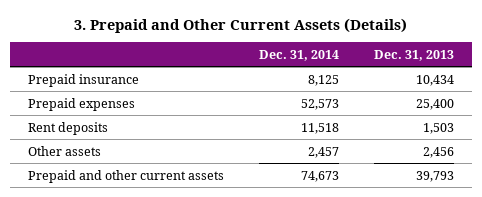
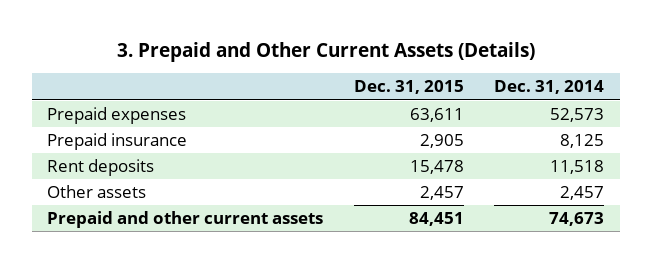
[374,49,455,61] Dec. 31, 2013 -> none
none -> [353,80,464,95] Dec. 31, 2015
[27,73,139,87] Prepaid insurance -> [46,132,187,150] Prepaid insurance

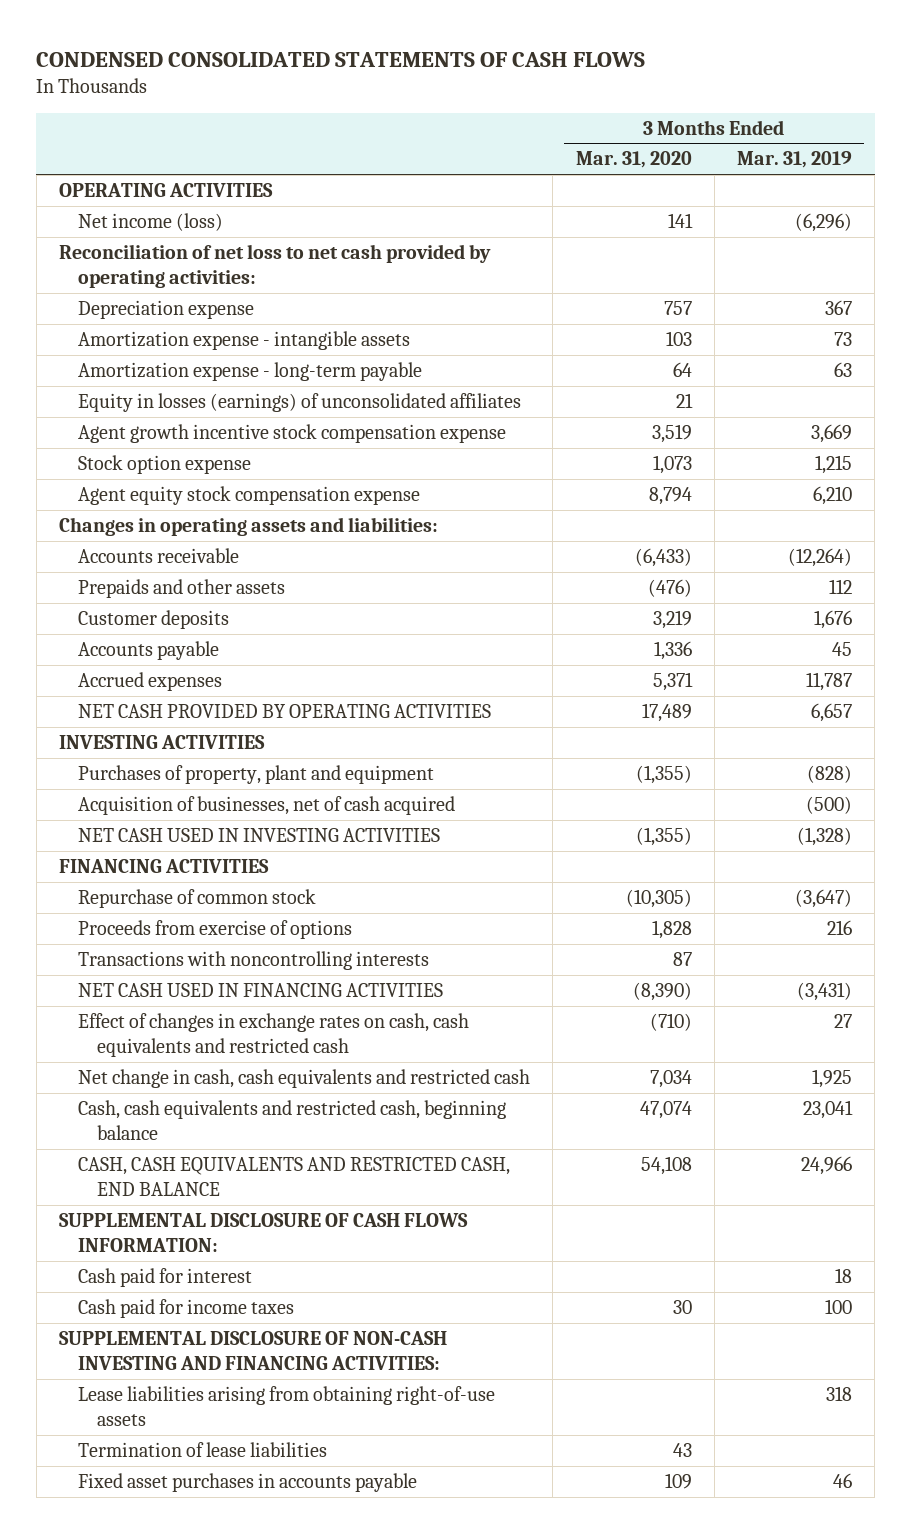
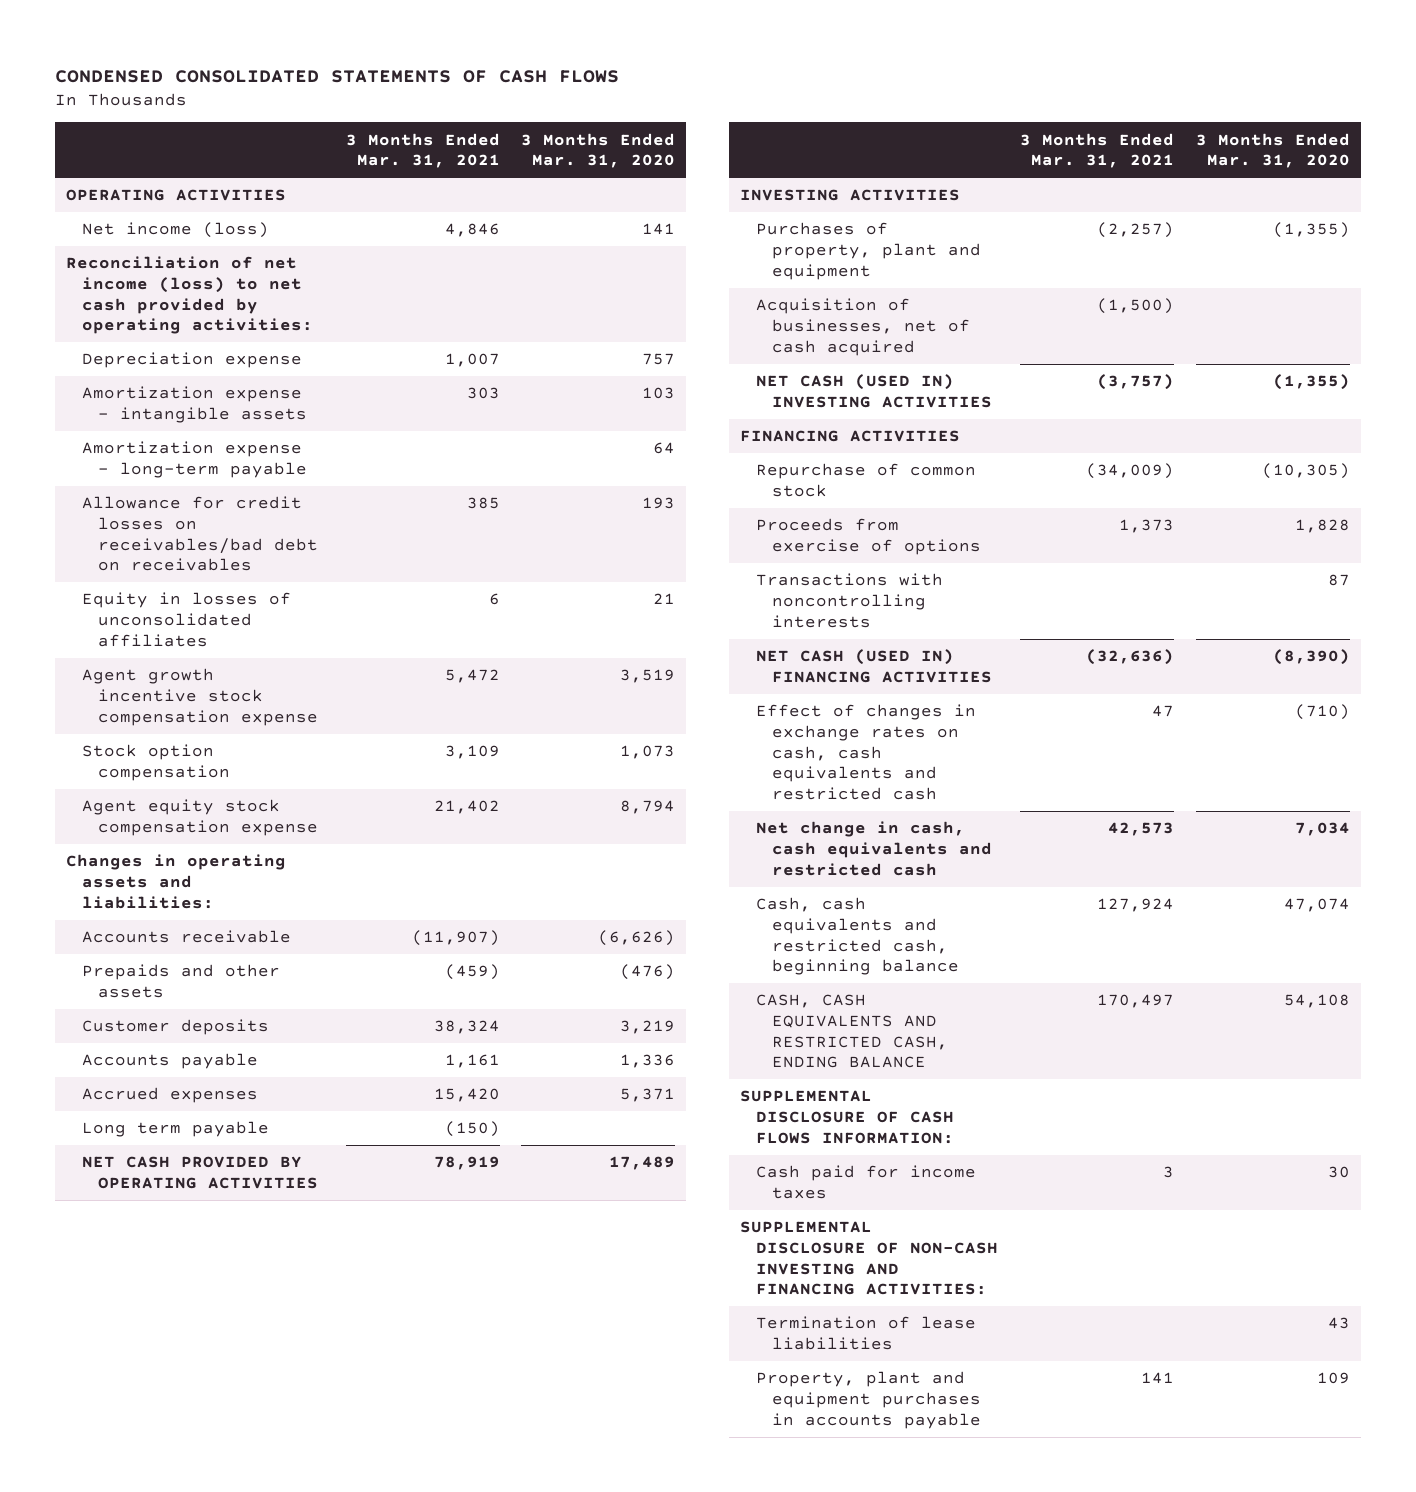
[737,151,853,169] Mar. 31, 2019 -> none
none -> [345,132,500,169] 3 Months Ended Mar. 31, 2021
[59,244,492,289] Reconciliation of net loss to net cash provided by operating activities: -> [65,256,313,335] Reconciliation of net income (loss) to net cash provided by operating activities:
none -> [81,496,318,572] Allowance for credit losses on receivables/bad debt on receivables
[78,393,522,413] Equity in losses (earnings) of unconsolidated affiliates -> [81,592,291,647] Equity in losses of unconsolidated affiliates
[78,455,252,475] Stock option expense -> [81,744,230,781] Stock option compensation
[634,548,692,568] (6,433) -> [598,930,676,947] (6,626)
none -> [81,1121,269,1138] Long term payable
[78,828,441,843] NET CASH USED IN INVESTING ACTIVITIES -> [756,374,993,408] NET CASH (USED IN) INVESTING ACTIVITIES
[78,983,444,998] NET CASH USED IN FINANCING ACTIVITIES -> [756,649,993,683] NET CASH (USED IN) FINANCING ACTIVITIES
[78,1157,511,1197] CASH, CASH EQUIVALENTS AND RESTRICTED CASH, END BALANCE -> [756,994,949,1069] CASH, CASH EQUIVALENTS AND RESTRICTED CASH, ENDING BALANCE
[78,1268,253,1288] Cash paid for interest -> none
[78,1386,496,1427] Lease liabilities arising from obtaining right-of-use assets -> none
[78,1473,418,1493] Fixed asset purchases in accounts payable -> none
none -> [756,1371,982,1429] Property, plant and equipment purchases in accounts payable

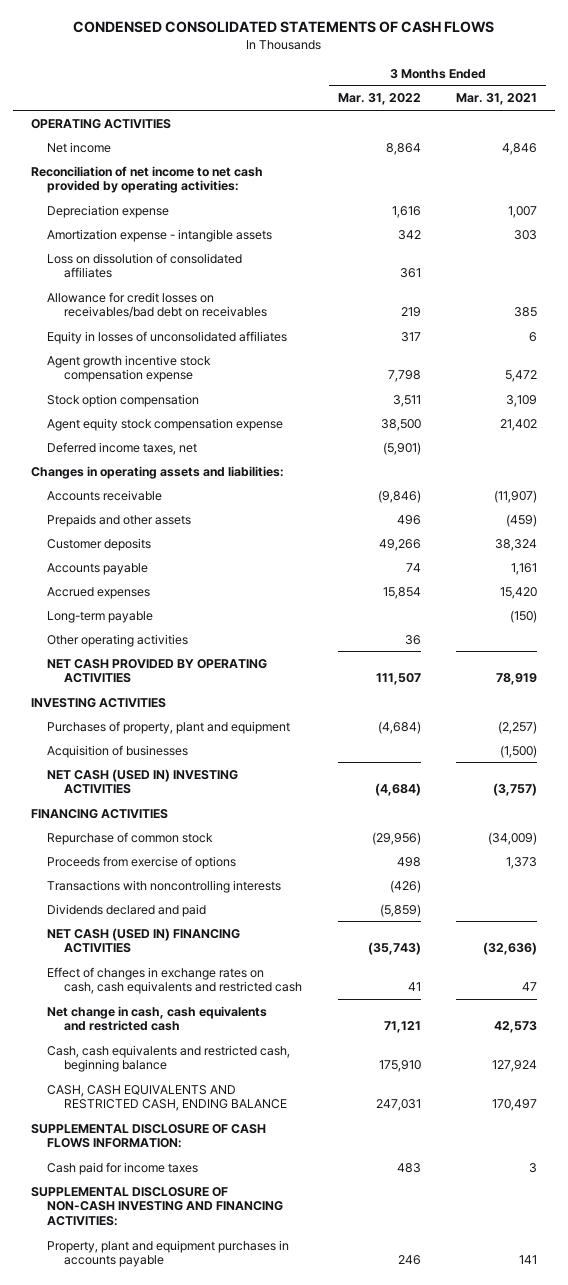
[521,132,676,169] 3 Months Ended Mar. 31, 2020 -> none
none -> [337,93,421,106] Mar. 31, 2022
[81,222,269,239] Net income (loss) -> [47,141,112,153] Net income
[65,256,313,335] Reconciliation of net income (loss) to net cash provided by operating activities: -> [30,165,263,194] Reconciliation of net income to net cash provided by operating activities:
[81,441,307,478] Amortization expense - long-term payable -> none
none -> [47,252,243,279] Loss on dissolution of consolidated affiliates
none -> [47,441,198,455] Deferred income taxes, net
[81,1121,269,1138] Long term payable -> [47,610,154,623] Long-term payable
none -> [47,633,189,647] Other operating activities
[756,298,971,356] Acquisition of businesses, net of cash acquired -> [47,744,189,758] Acquisition of businesses
none -> [47,903,207,917] Dividends declared and paid
[756,1316,977,1350] Termination of lease liabilities -> none

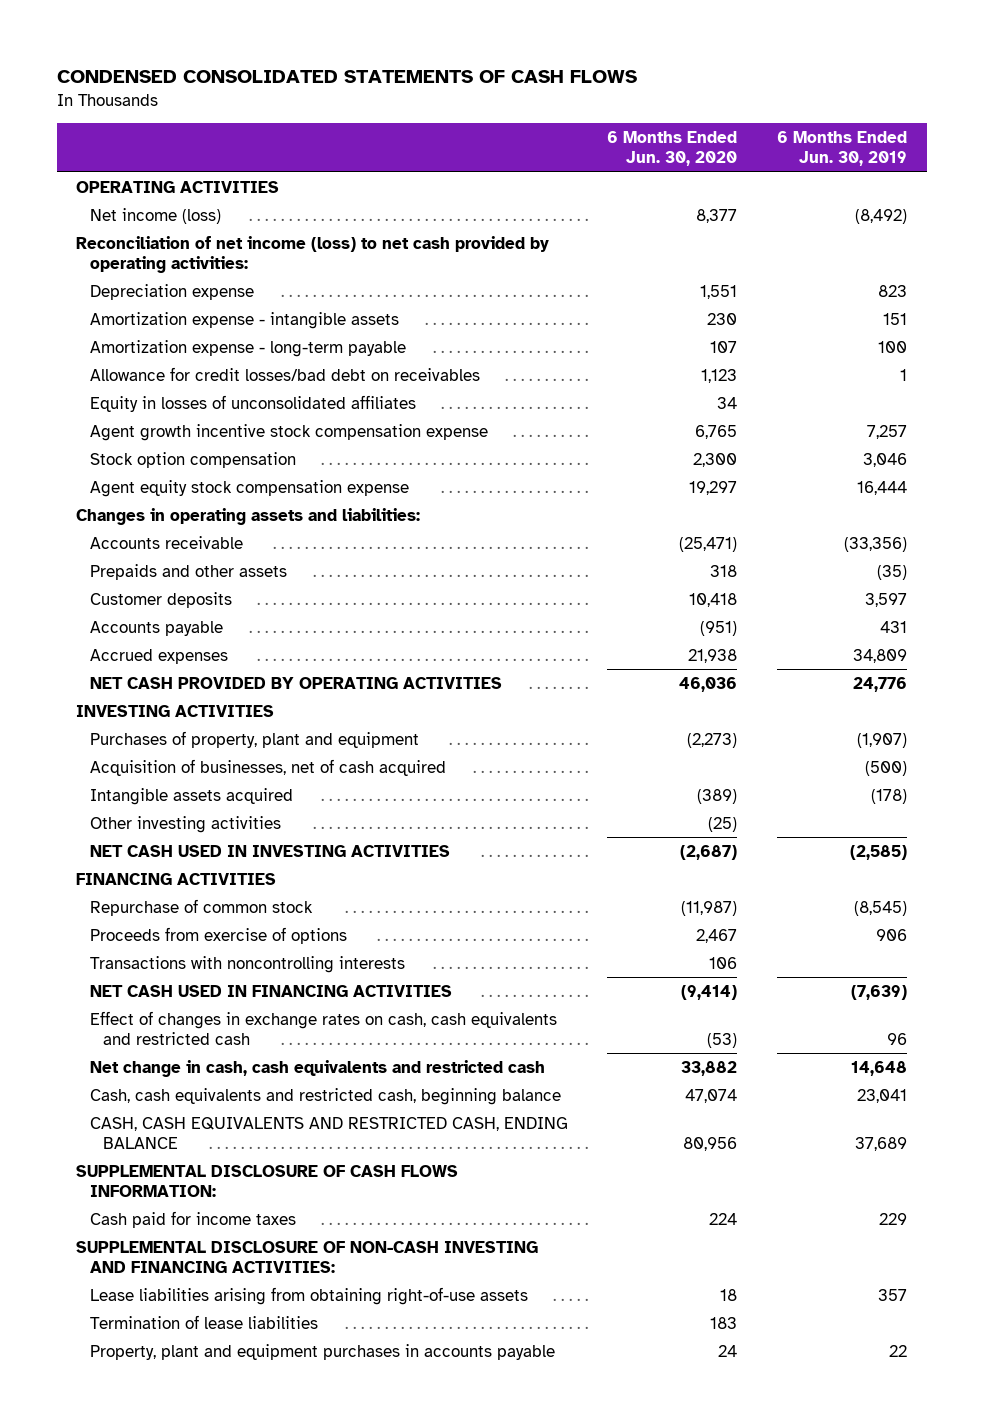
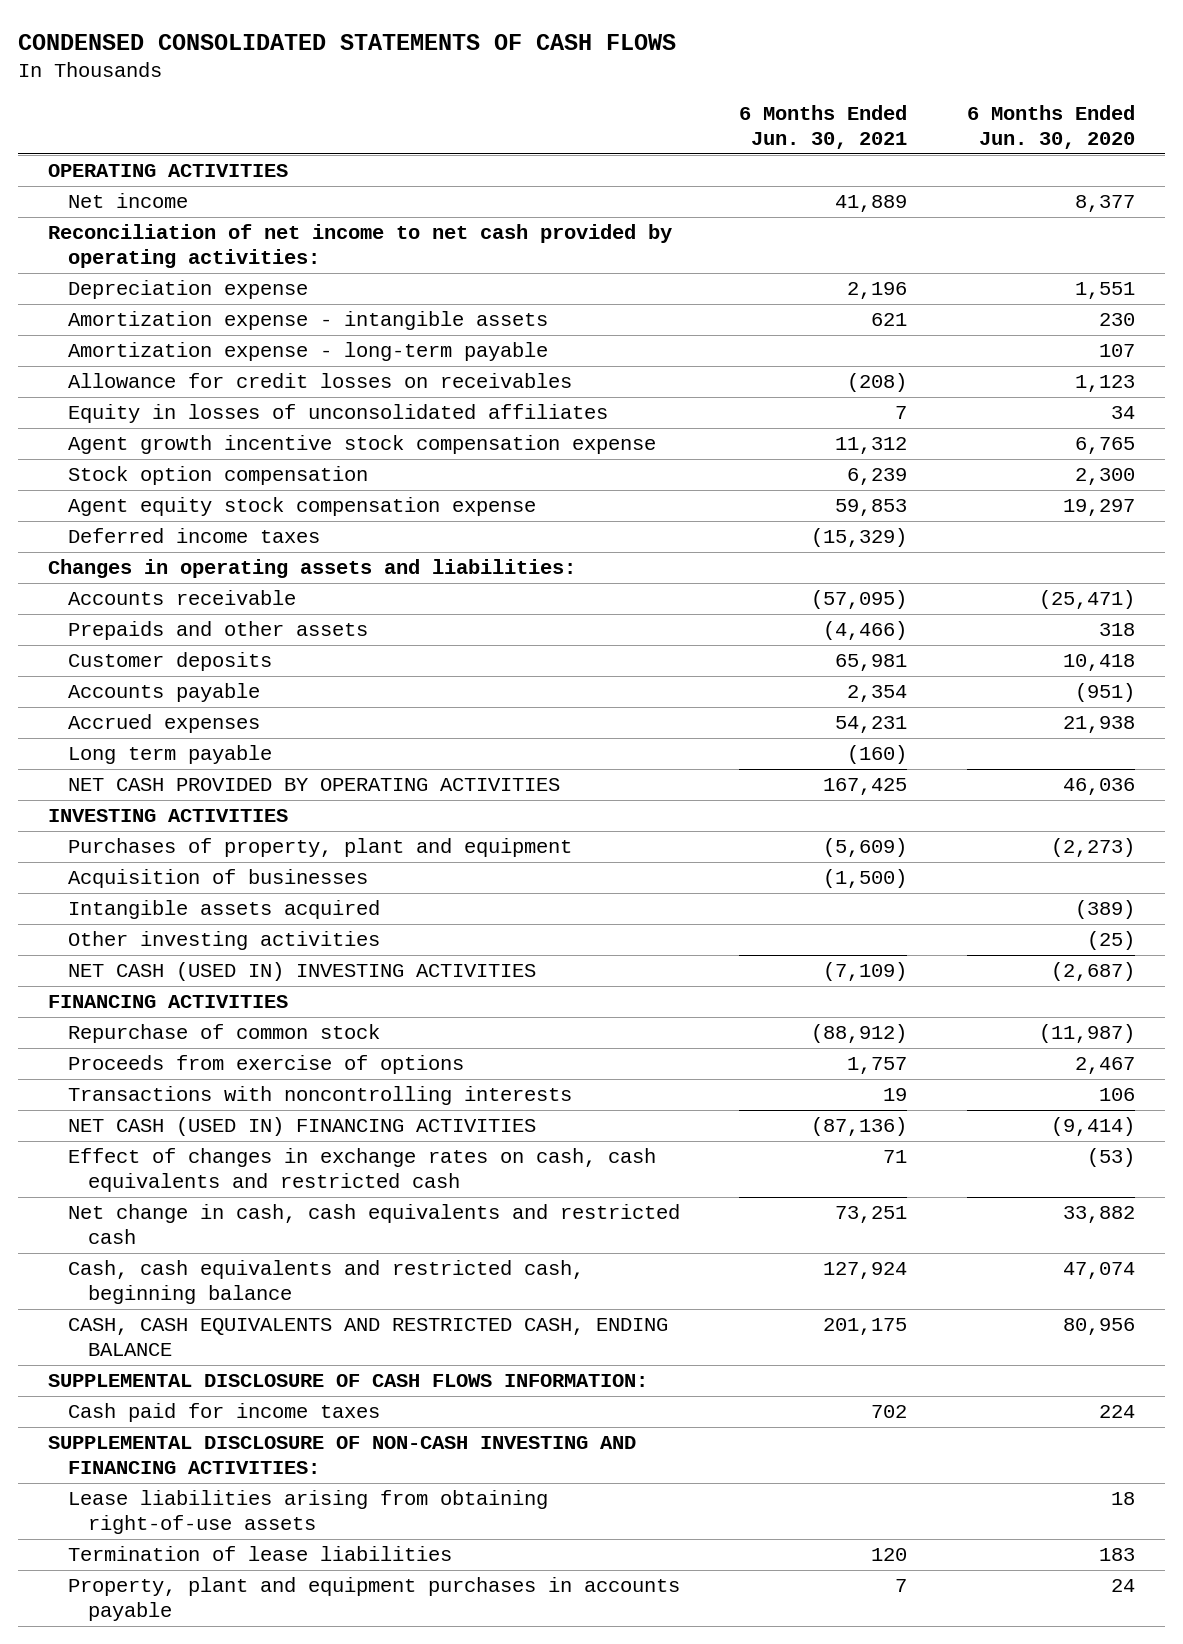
[777,130,908,167] 6 Months Ended Jun. 30, 2019 -> none
none -> [739,104,908,149] 6 Months Ended Jun. 30, 2021
[89,207,221,224] Net income (loss) -> [67,193,188,209] Net income
[76,235,550,274] Reconciliation of net income (loss) to net cash provided by operating activities: -> [48,224,673,269] Reconciliation of net income to net cash provided by operating activities:
[89,366,480,381] Allowance for credit losses/bad debt on receivables -> [67,373,572,389] Allowance for credit losses on receivables
none -> [67,528,320,544] Deferred income taxes
none -> [67,745,272,765] Long term payable
[89,758,446,776] Acquisition of businesses, net of cash acquired -> [67,869,368,889] Acquisition of businesses
[89,844,450,857] NET CASH USED IN INVESTING ACTIVITIES -> [67,962,536,982] NET CASH (USED IN) INVESTING ACTIVITIES
[89,984,452,997] NET CASH USED IN FINANCING ACTIVITIES -> [67,1117,536,1137] NET CASH (USED IN) FINANCING ACTIVITIES

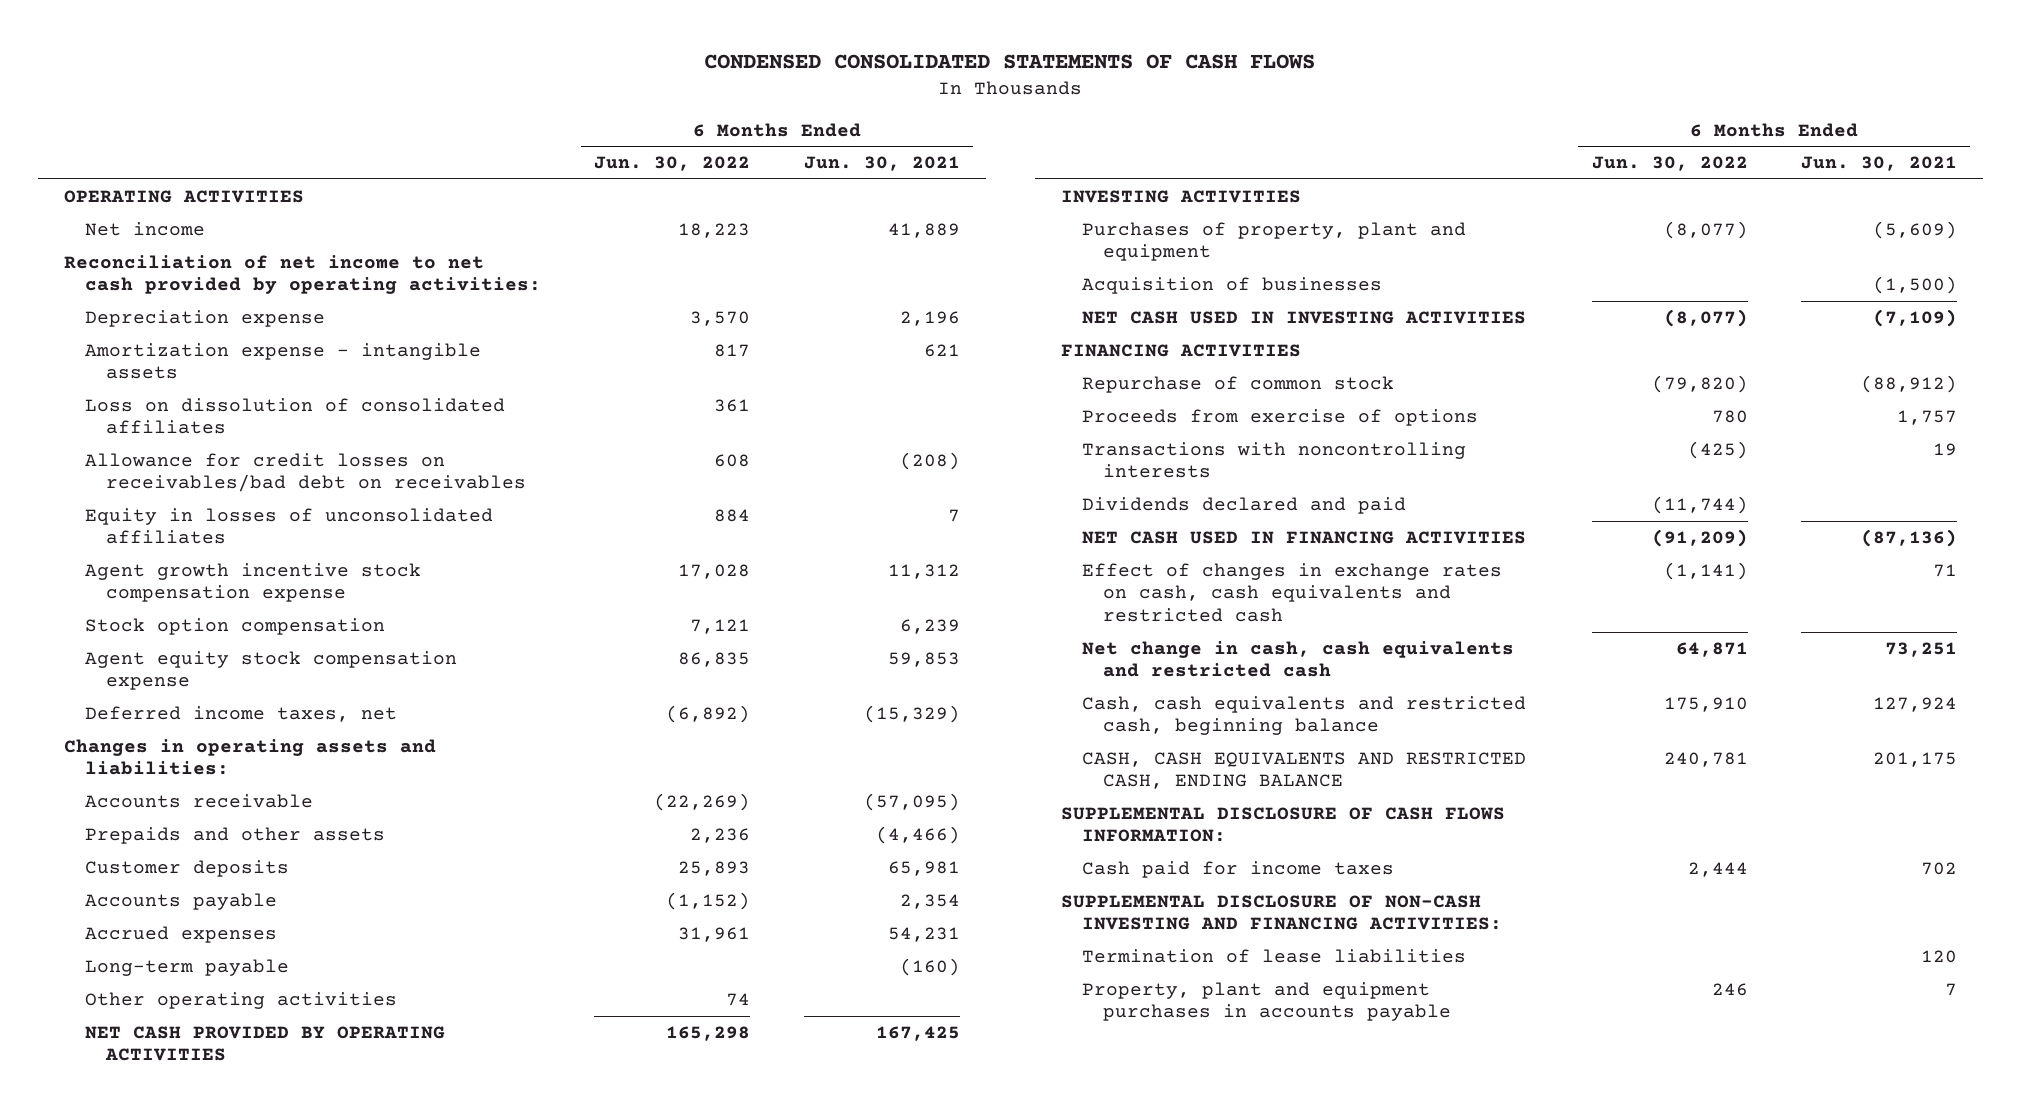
[966,104,1135,149] 6 Months Ended Jun. 30, 2020 -> none
none -> [594,156,751,172] Jun. 30, 2022
[67,342,548,362] Amortization expense - long-term payable -> none
none -> [85,398,506,435] Loss on dissolution of consolidated affiliates
[67,373,572,389] Allowance for credit losses on receivables -> [85,453,527,493] Allowance for credit losses on receivables/bad debt on receivables
[67,528,320,544] Deferred income taxes -> [85,706,398,723] Deferred income taxes, net
[67,745,272,765] Long term payable -> [85,959,290,977] Long-term payable
none -> [85,992,398,1010] Other operating activities
[67,900,380,920] Intangible assets acquired -> none
[67,931,380,951] Other investing activities -> none
[67,962,536,982] NET CASH (USED IN) INVESTING ACTIVITIES -> [1082,311,1527,325] NET CASH USED IN INVESTING ACTIVITIES
none -> [1082,497,1407,515] Dividends declared and paid
[67,1117,536,1137] NET CASH (USED IN) FINANCING ACTIVITIES -> [1082,531,1527,545] NET CASH USED IN FINANCING ACTIVITIES
[67,1490,548,1535] Lease liabilities arising from obtaining right-of-use assets -> none

